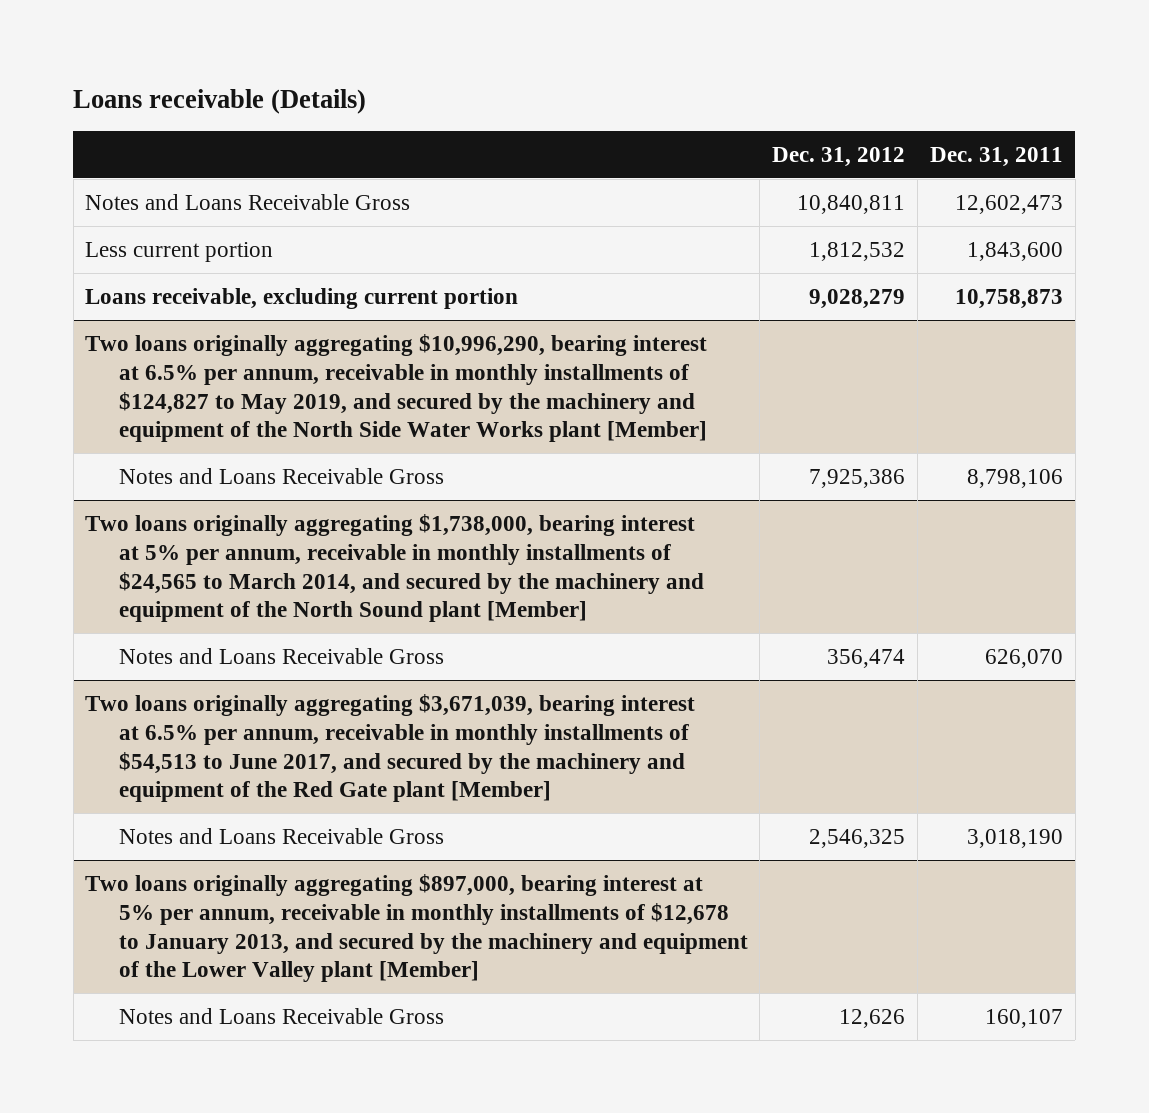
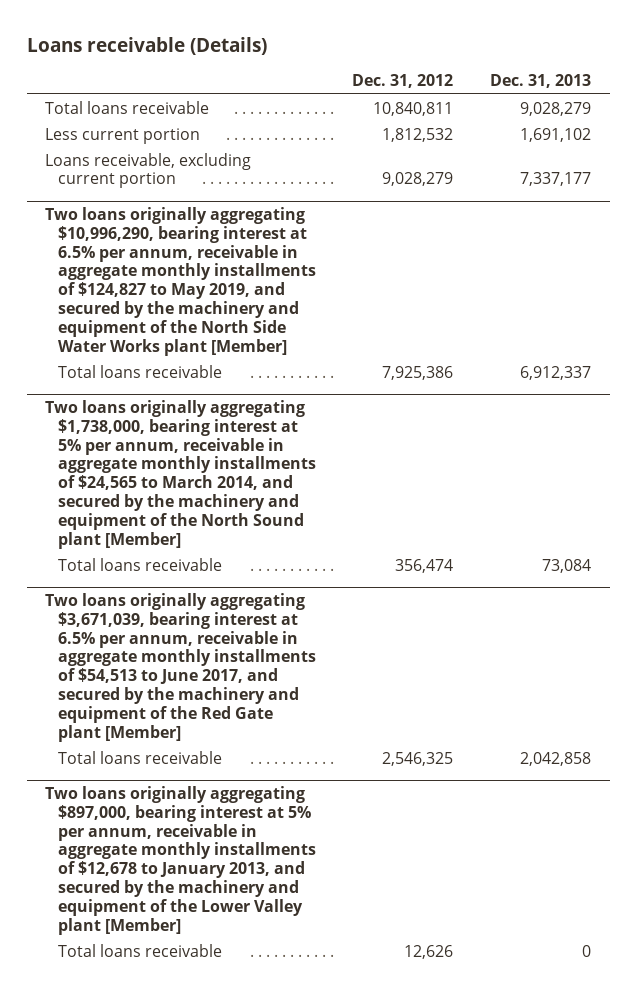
[930,147,1064,168] Dec. 31, 2011 -> none
none -> [490,74,592,89] Dec. 31, 2013
[85,193,411,210] Notes and Loans Receivable Gross -> [45,100,210,114] Total loans receivable
[85,333,708,443] Two loans originally aggregating $10,996,290, bearing interest at 6.5% per annum, receivable in monthly installments of $124,827 to May 2019, and secured by the machinery and equipment of the North Side Water Works plant [Member] -> [45,207,316,356] Two loans originally aggregating $10,996,290, bearing interest at 6.5% per annum, receivable in aggregate monthly installments of $124,827 to May 2019, and secured by the machinery and equipment of the North Side Water Works plant [Member]
[118,467,444,484] Notes and Loans Receivable Gross -> [57,364,222,378] Total loans receivable
[85,513,704,623] Two loans originally aggregating $1,738,000, bearing interest at 5% per annum, receivable in monthly installments of $24,565 to March 2014, and secured by the machinery and equipment of the North Sound plant [Member] -> [45,400,316,549] Two loans originally aggregating $1,738,000, bearing interest at 5% per annum, receivable in aggregate monthly installments of $24,565 to March 2014, and secured by the machinery and equipment of the North Sound plant [Member]
[118,647,444,664] Notes and Loans Receivable Gross -> [57,557,222,571] Total loans receivable
[85,693,696,803] Two loans originally aggregating $3,671,039, bearing interest at 6.5% per annum, receivable in monthly installments of $54,513 to June 2017, and secured by the machinery and equipment of the Red Gate plant [Member] -> [45,593,316,742] Two loans originally aggregating $3,671,039, bearing interest at 6.5% per annum, receivable in aggregate monthly installments of $54,513 to June 2017, and secured by the machinery and equipment of the Red Gate plant [Member]
[118,827,444,844] Notes and Loans Receivable Gross -> [57,750,222,764] Total loans receivable
[85,873,748,983] Two loans originally aggregating $897,000, bearing interest at 5% per annum, receivable in monthly installments of $12,678 to January 2013, and secured by the machinery and equipment of the Lower Valley plant [Member] -> [45,786,316,935] Two loans originally aggregating $897,000, bearing interest at 5% per annum, receivable in aggregate monthly installments of $12,678 to January 2013, and secured by the machinery and equipment of the Lower Valley plant [Member]
[118,1007,444,1024] Notes and Loans Receivable Gross -> [57,943,222,957] Total loans receivable

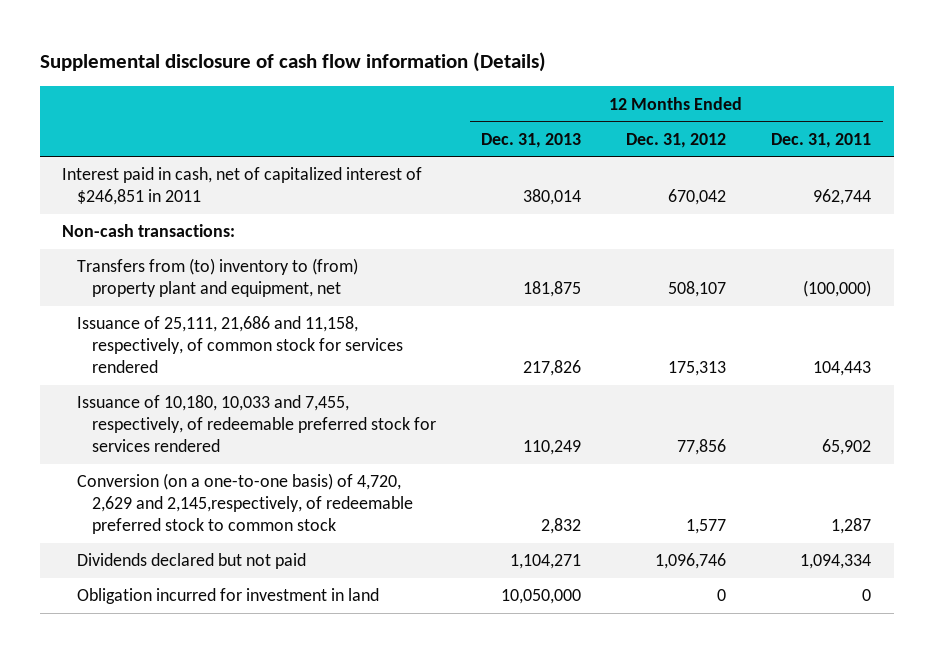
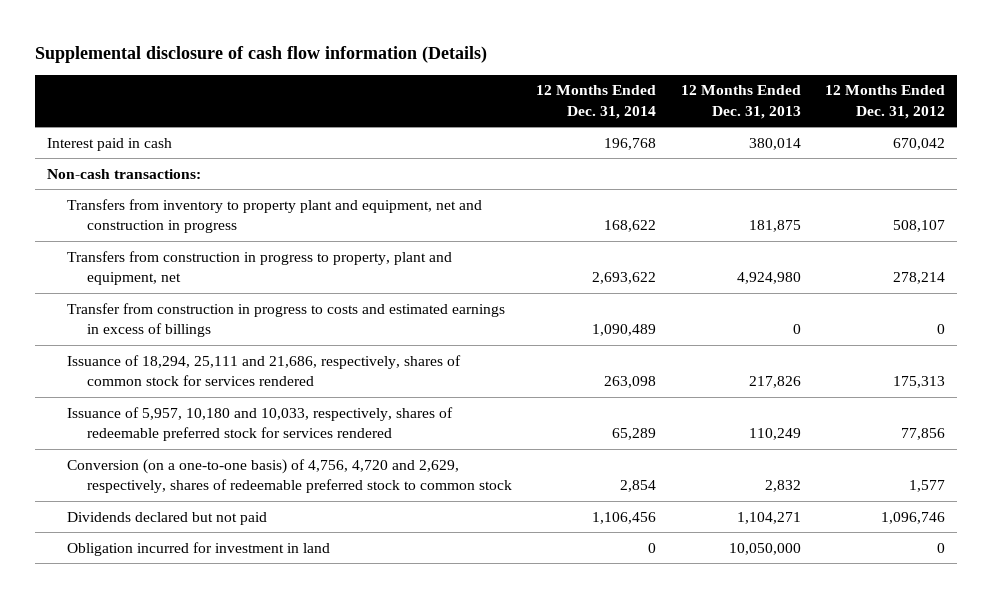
[771,132,872,148] Dec. 31, 2011 -> none
none -> [536,85,657,119] 12 Months Ended Dec. 31, 2014
[62,167,423,206] Interest paid in cash, net of capitalized interest of $246,851 in 2011 -> [46,137,172,151] Interest paid in cash
[77,258,359,298] Transfers from (to) inventory to (from) property plant and equipment, net -> [66,198,482,233] Transfers from inventory to property plant and equipment, net and construction in progress
none -> [66,250,452,285] Transfers from construction in progress to property, plant and equipment, net
none -> [66,302,505,337] Transfer from construction in progress to costs and estimated earnings in excess of billings
[77,316,404,374] Issuance of 25,111, 21,686 and 11,158, respectively, of common stock for services rendered -> [66,354,461,386] Issuance of 18,294, 25,111 and 21,686, respectively, shares of common stock for services rendered
[77,395,437,453] Issuance of 10,180, 10,033 and 7,455, respectively, of redeemable preferred stock for services rendered -> [66,406,453,441] Issuance of 5,957, 10,180 and 10,033, respectively, shares of redeemable preferred stock for services rendered
[77,473,414,535] Conversion (on a one-to-one basis) of 4,720, 2,629 and 2,145,respectively, of redeemable preferred stock to common stock -> [66,458,513,493] Conversion (on a one-to-one basis) of 4,756, 4,720 and 2,629, respectively, shares of redeemable preferred stock to common stock

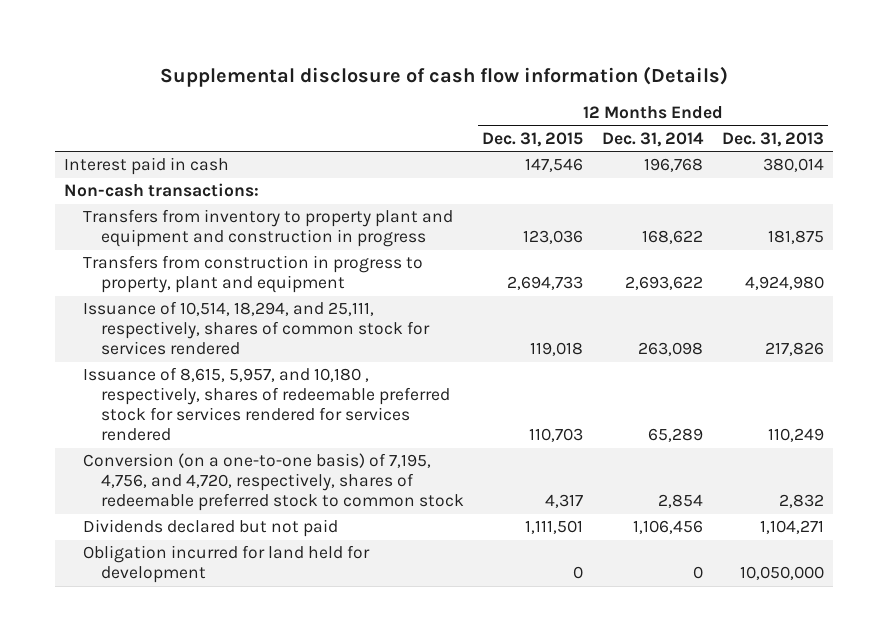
[824,85,945,119] 12 Months Ended Dec. 31, 2012 -> none
none -> [482,131,584,147] Dec. 31, 2015
[66,302,505,337] Transfer from construction in progress to costs and estimated earnings in excess of billings -> none
[66,198,482,233] Transfers from inventory to property plant and equipment, net and construction in progress -> [82,209,453,248] Transfers from inventory to property plant and equipment and construction in progress
[66,250,452,285] Transfers from construction in progress to property, plant and equipment, net -> [82,255,423,294] Transfers from construction in progress to property, plant and equipment
[66,354,461,386] Issuance of 18,294, 25,111 and 21,686, respectively, shares of common stock for services rendered -> [82,301,430,356] Issuance of 10,514, 18,294, and 25,111, respectively, shares of common stock for services rendered
[66,406,453,441] Issuance of 5,957, 10,180 and 10,033, respectively, shares of redeemable preferred stock for services rendered -> [82,367,450,442] Issuance of 8,615, 5,957, and 10,180 , respectively, shares of redeemable preferred stock for services rendered for services rendered
[66,458,513,493] Conversion (on a one-to-one basis) of 4,756, 4,720 and 2,629, respectively, shares of redeemable preferred stock to common stock -> [82,453,464,512] Conversion (on a one-to-one basis) of 7,195, 4,756, and 4,720, respectively, shares of redeemable preferred stock to common stock
[66,541,330,556] Obligation incurred for investment in land -> [82,545,370,584] Obligation incurred for land held for development

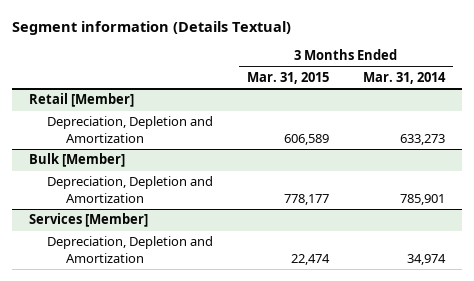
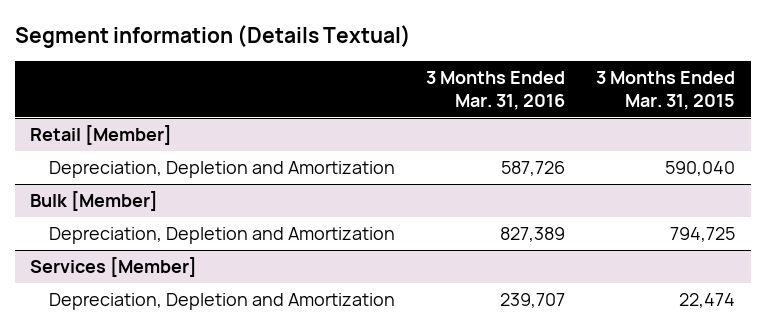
[362,72,446,85] Mar. 31, 2014 -> none
none -> [426,71,566,110] 3 Months Ended Mar. 31, 2016
[284,133,330,145] 606,589 -> [665,161,736,177] 590,040
[284,193,330,205] 778,177 -> [670,227,736,243] 794,725

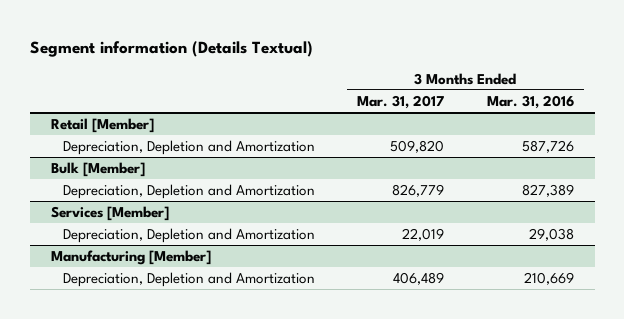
[596,71,736,110] 3 Months Ended Mar. 31, 2015 -> none
none -> [357,95,445,110] Mar. 31, 2017
[500,293,566,309] 239,707 -> [528,228,574,242] 29,038
none -> [50,250,211,266] Manufacturing [Member]
none -> [62,272,315,288] Depreciation, Depletion and Amortization

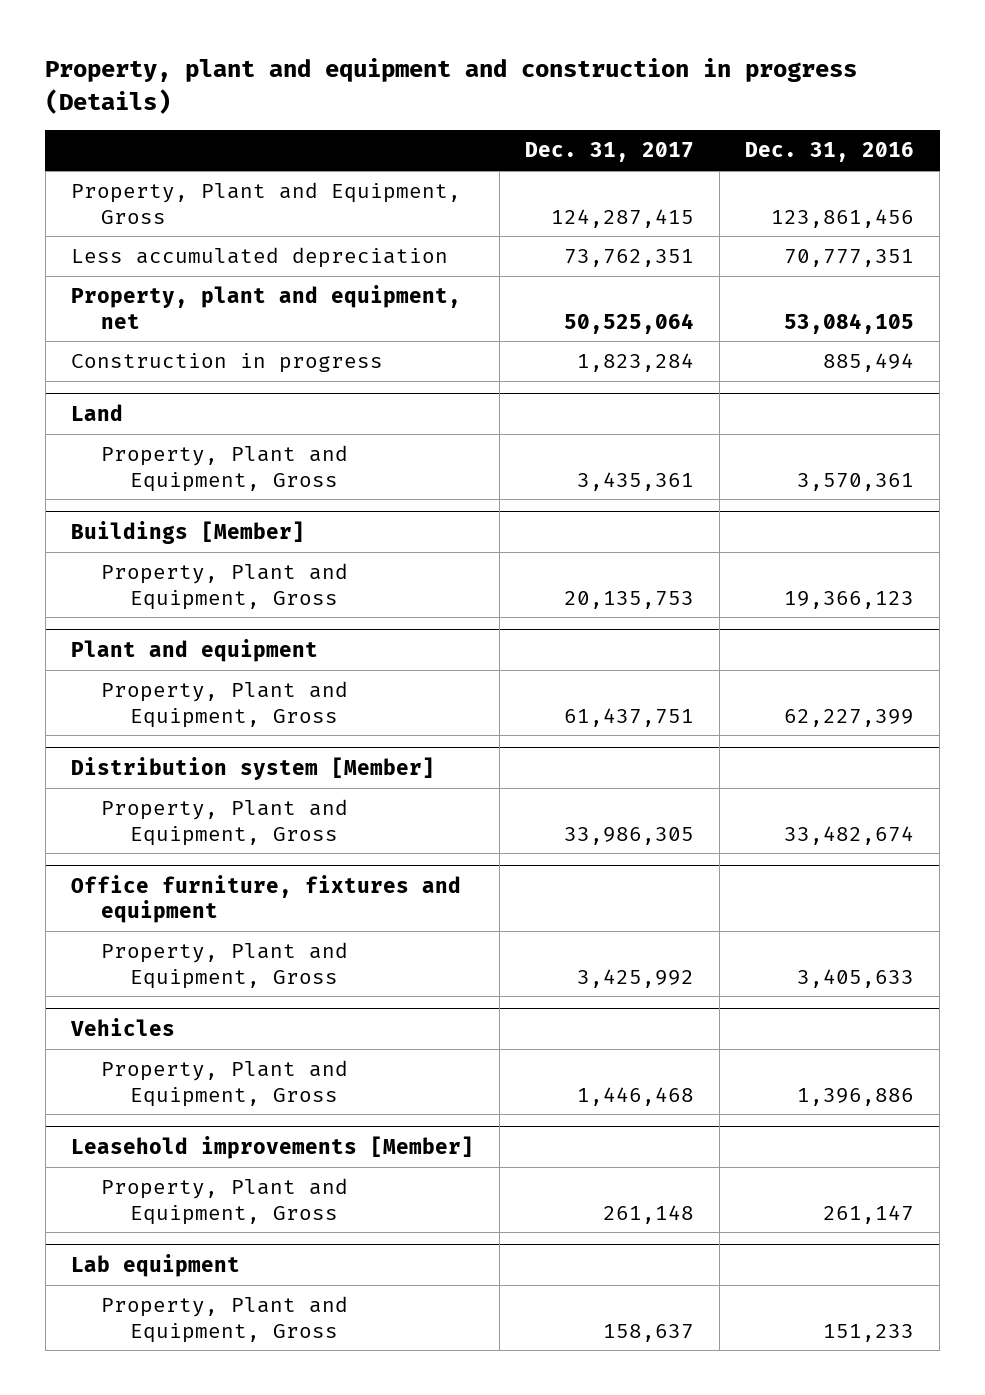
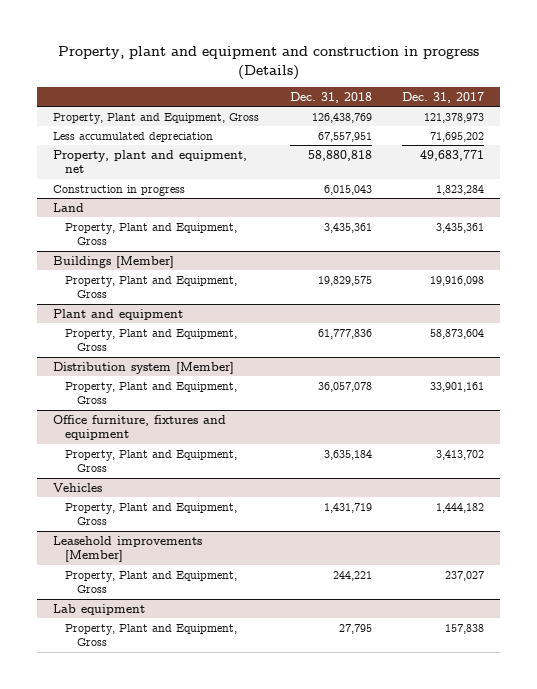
[745,142,915,163] Dec. 31, 2016 -> none
none -> [289,91,372,103] Dec. 31, 2018
[551,208,695,228] 124,287,415 -> [424,112,485,123] 121,378,973
[564,249,695,268] 73,762,351 -> [430,131,485,142] 71,695,202
[564,312,695,334] 50,525,064 -> [420,149,485,161] 49,683,771
[564,590,695,609] 20,135,753 -> [430,275,485,286] 19,916,098
[564,707,695,727] 61,437,751 -> [430,328,485,339] 58,873,604
[564,826,695,845] 33,986,305 -> [430,381,485,392] 33,901,161
[577,968,695,988] 3,425,992 -> [436,449,485,460] 3,413,702
[577,1086,695,1106] 1,446,468 -> [436,502,485,513] 1,444,182
[603,1204,695,1224] 261,148 -> [445,570,485,581] 237,027
[603,1323,695,1342] 158,637 -> [445,623,485,634] 157,838

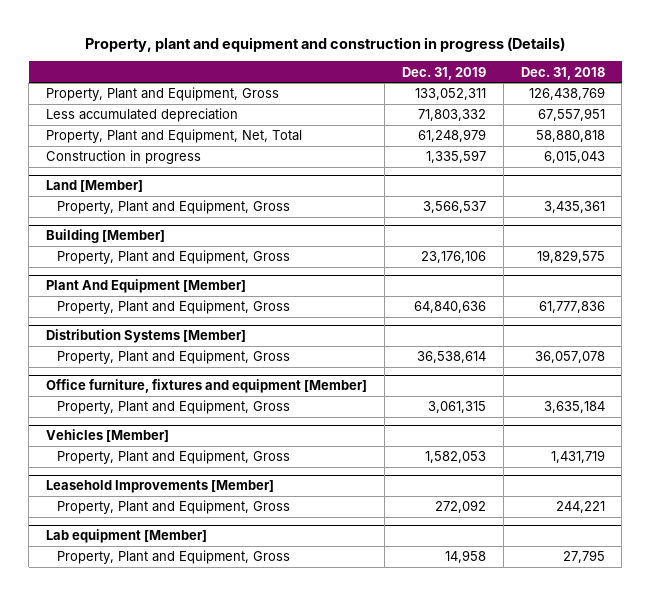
[402,91,485,103] Dec. 31, 2017 -> none
none -> [401,66,486,80] Dec. 31, 2019
[52,149,247,174] Property, plant and equipment, net -> [46,129,303,144] Property, Plant and Equipment, Net, Total
[52,202,84,212] Land -> [46,180,144,193] Land [Member]
[52,255,174,268] Buildings [Member] -> [46,229,166,244] Building [Member]
[52,308,183,320] Plant and equipment -> [46,279,247,294] Plant And Equipment [Member]
[52,361,234,374] Distribution system [Member] -> [46,329,247,344] Distribution Systems [Member]
[52,414,226,441] Office furniture, fixtures and equipment -> [46,379,368,394] Office furniture, fixtures and equipment [Member]
[52,482,102,492] Vehicles -> [46,429,170,443] Vehicles [Member]
[52,535,202,563] Leasehold improvements [Member] -> [46,480,275,494] Leasehold Improvements [Member]
[52,603,145,615] Lab equipment -> [46,529,208,544] Lab equipment [Member]

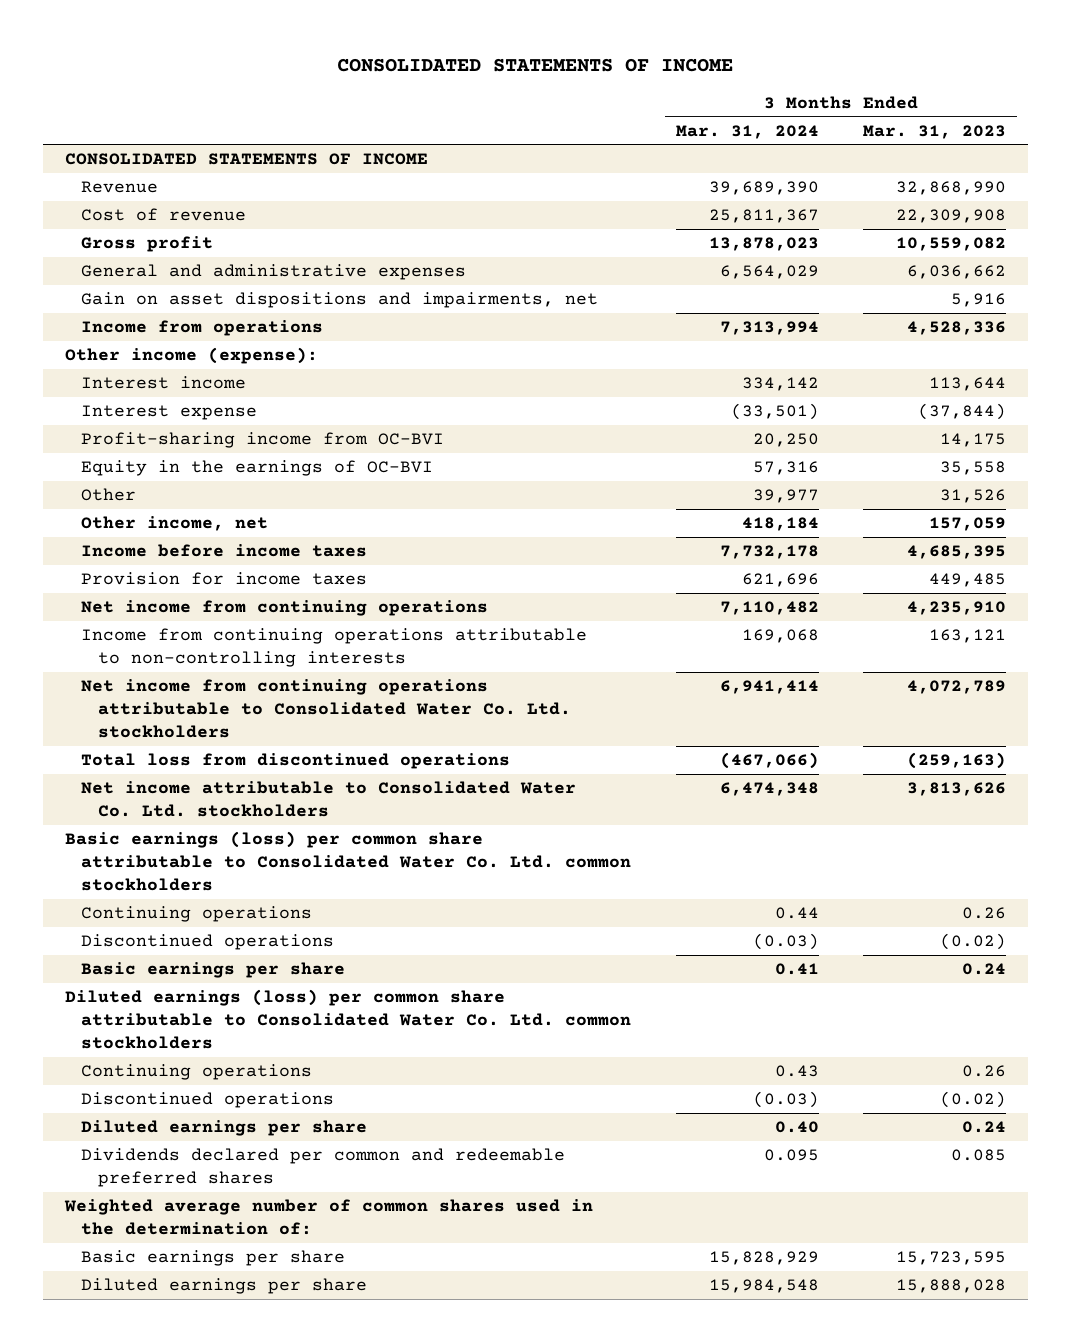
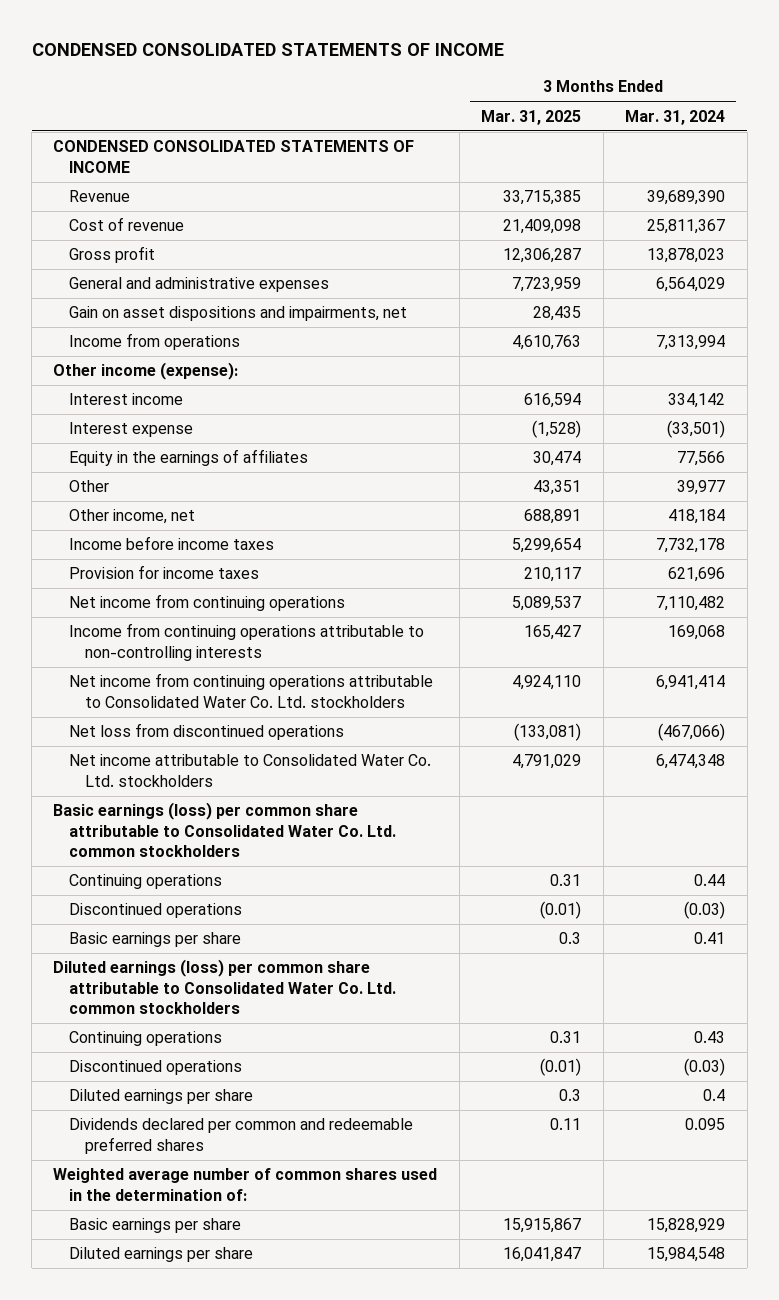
[337,57,734,72] CONSOLIDATED STATEMENTS OF INCOME -> [31,43,504,57] CONDENSED CONSOLIDATED STATEMENTS OF INCOME
[862,124,1006,139] Mar. 31, 2023 -> none
none -> [481,109,582,125] Mar. 31, 2025
[64,153,428,166] CONSOLIDATED STATEMENTS OF INCOME -> [53,140,415,173] CONDENSED CONSOLIDATED STATEMENTS OF INCOME
[81,432,445,449] Profit-sharing income from OC-BVI -> none
[81,460,434,477] Equity in the earnings of OC-BVI -> [69,449,309,467] Equity in the earnings of affiliates
[752,461,819,476] 57,316 -> [677,451,726,467] 77,566
[81,753,511,770] Total loss from discontinued operations -> [69,723,345,741] Net loss from discontinued operations
[774,1121,819,1134] 0.40 -> [703,1089,726,1102] 0.4

